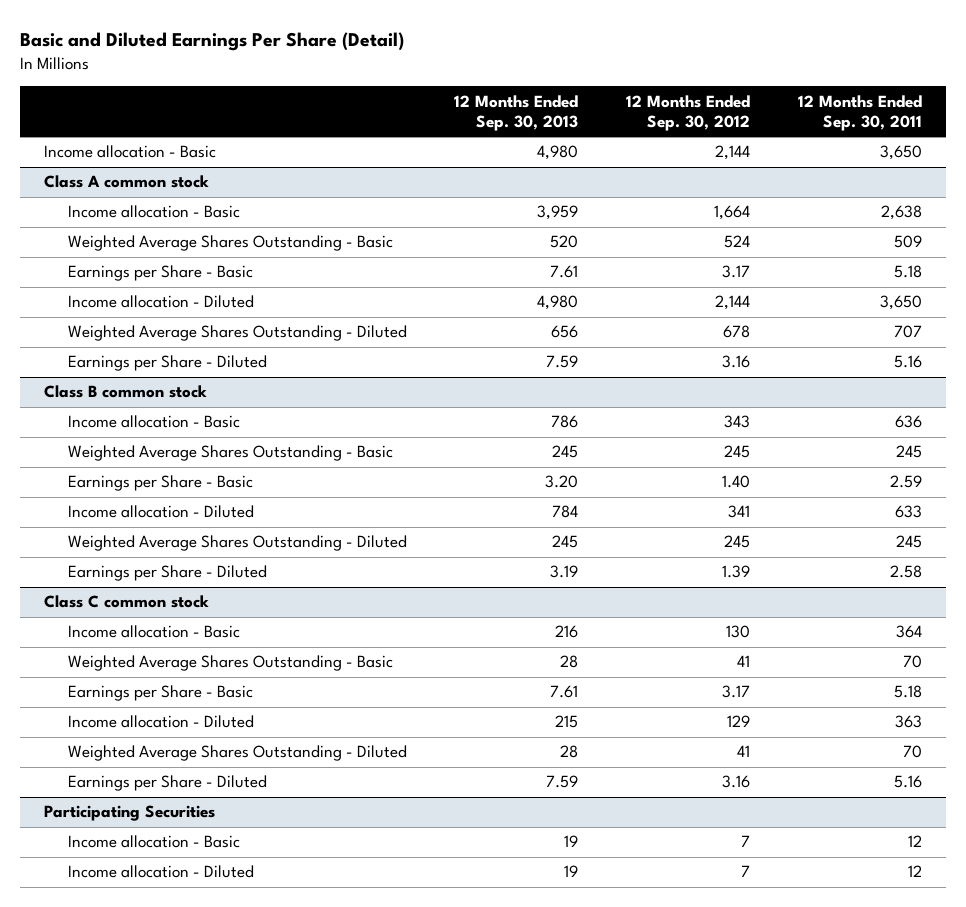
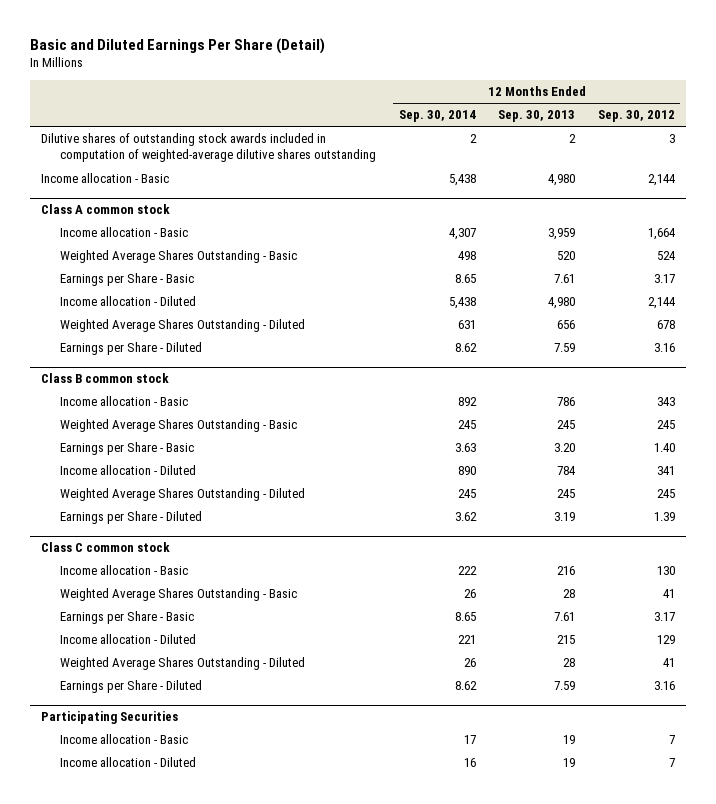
[798,94,923,131] 12 Months Ended Sep. 30, 2011 -> none
none -> [398,110,476,123] Sep. 30, 2014
none -> [41,133,377,163] Dilutive shares of outstanding stock awards included in computation of weighted-average dilutive shares outstanding

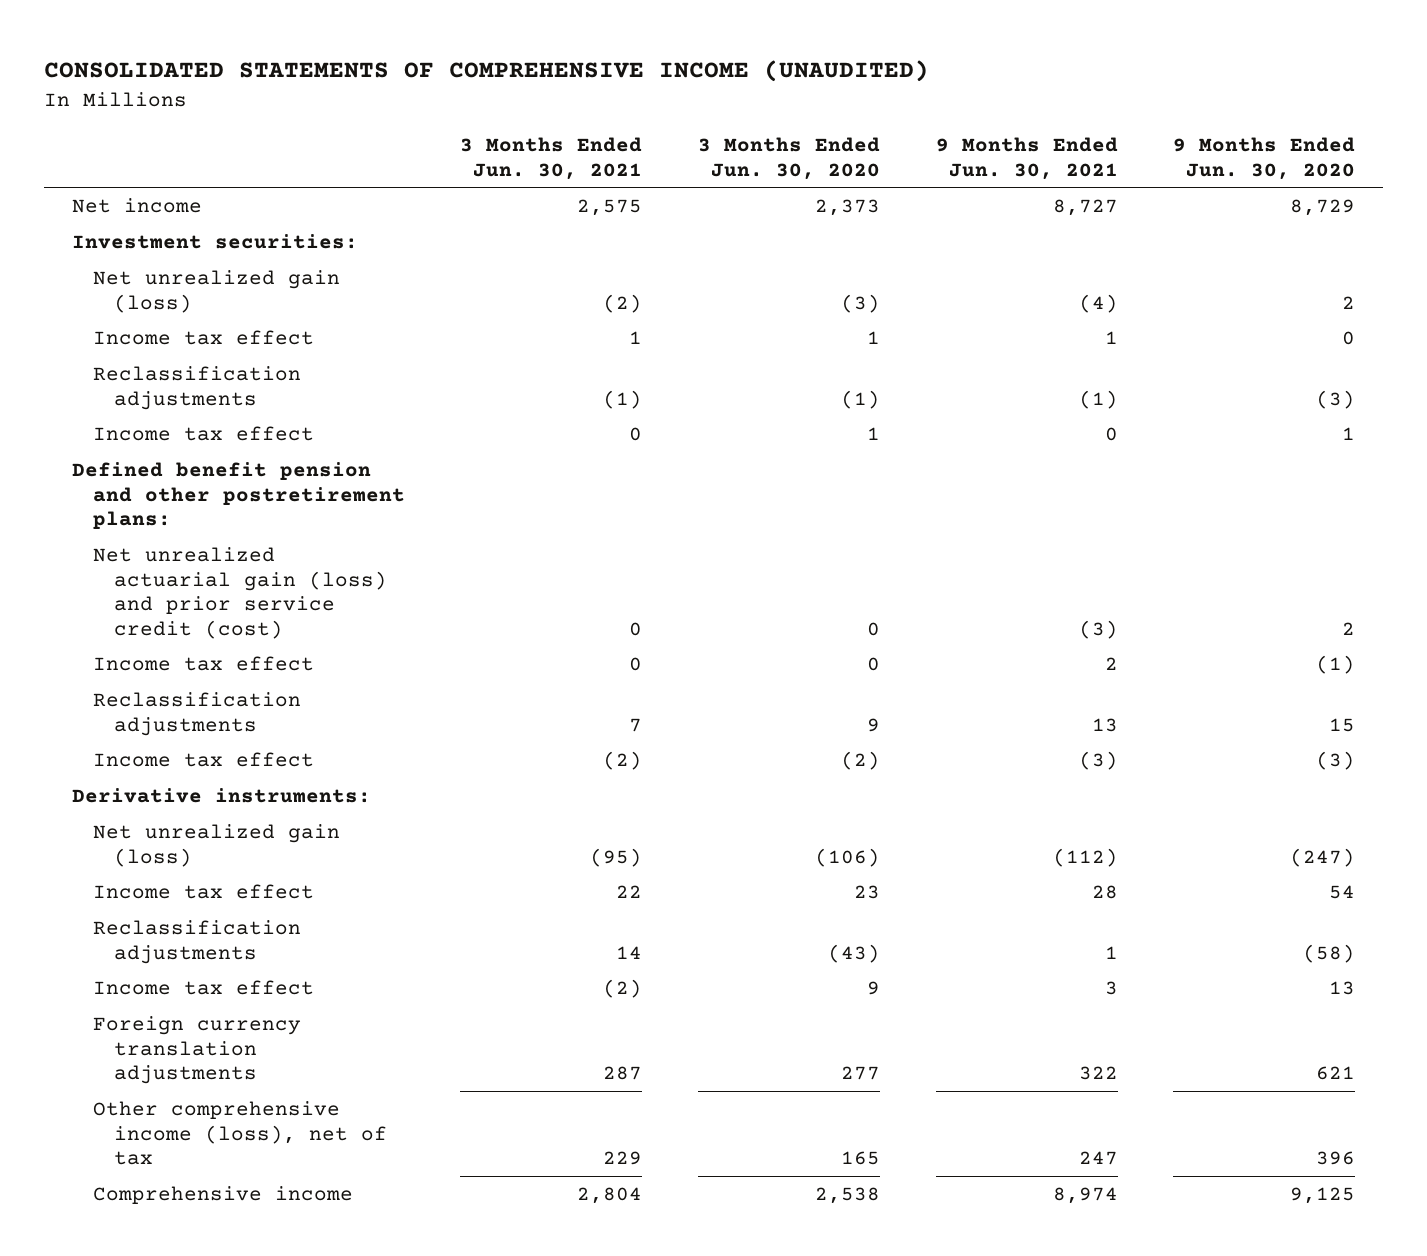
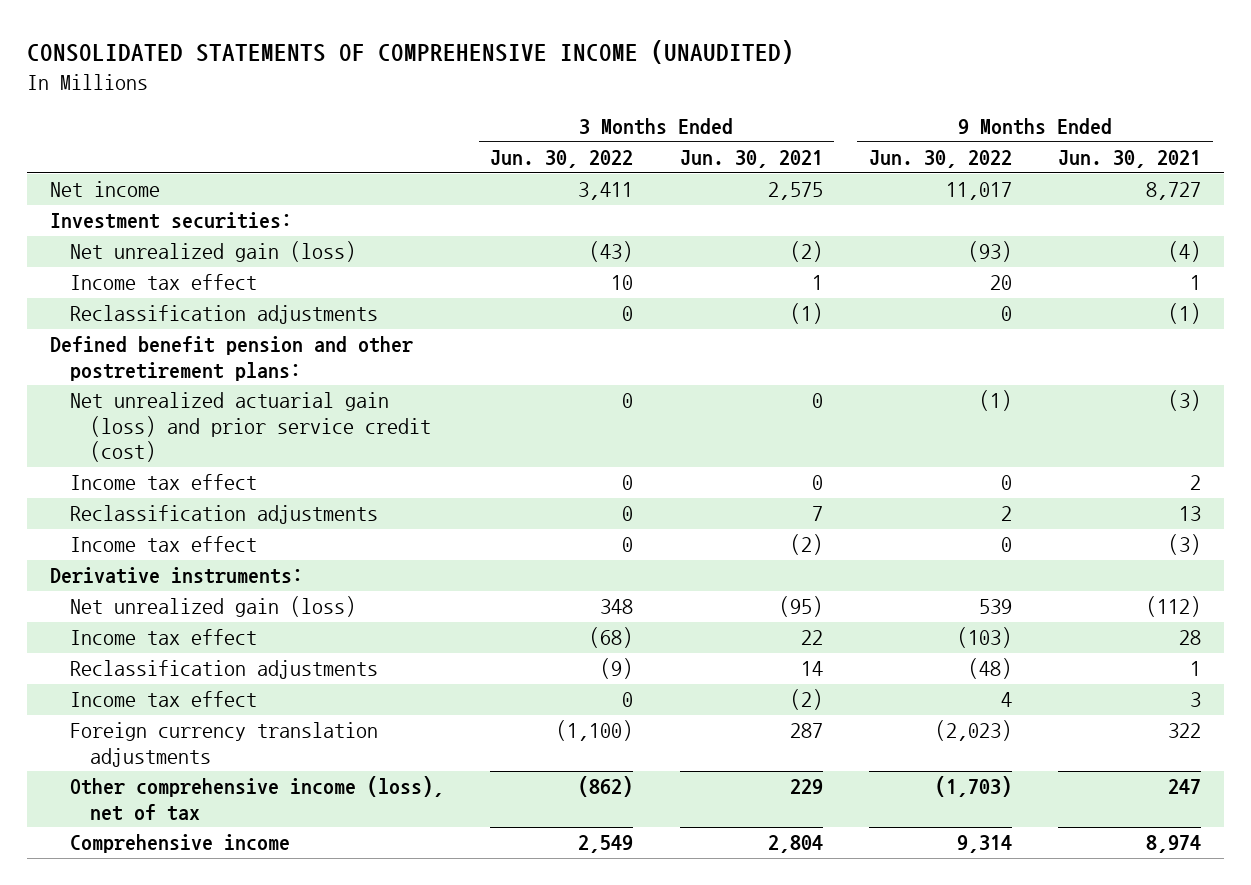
[697,137,880,180] 3 Months Ended Jun. 30, 2020 -> none
[1173,137,1356,180] 9 Months Ended Jun. 30, 2020 -> none
none -> [490,149,634,168] Jun. 30, 2022
none -> [868,149,1012,168] Jun. 30, 2022
[92,425,314,441] Income tax effect -> none

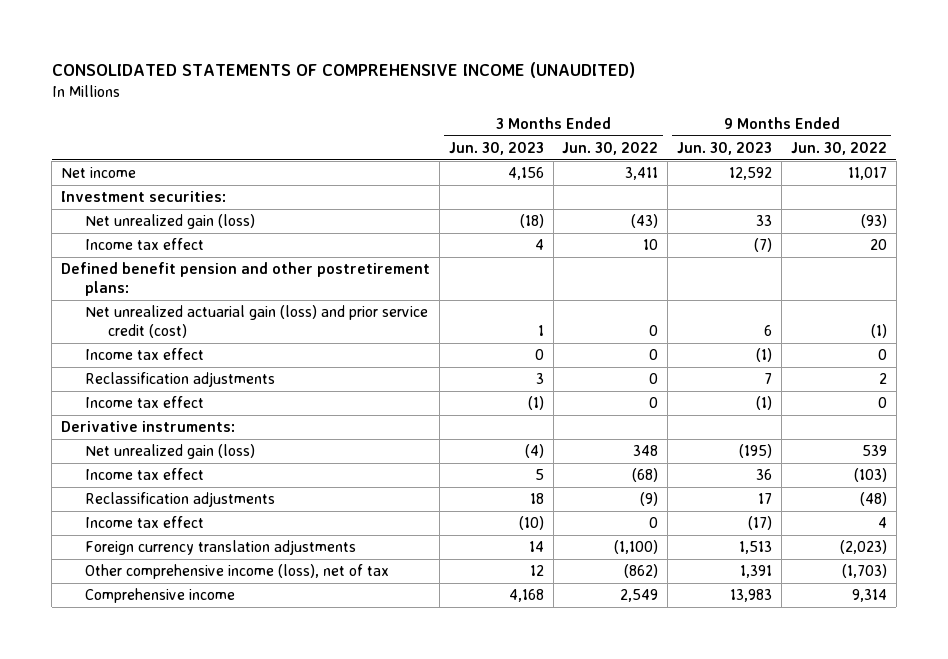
[679,149,823,168] Jun. 30, 2021 -> none
[1058,149,1202,168] Jun. 30, 2021 -> none
none -> [448,142,544,156] Jun. 30, 2023
none -> [677,142,773,156] Jun. 30, 2023
[69,305,378,325] Reclassification adjustments -> none

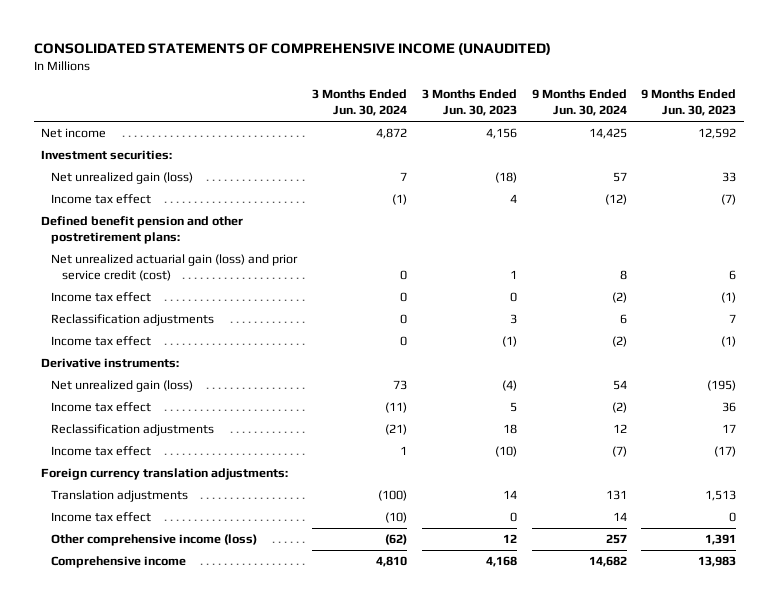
[562,142,659,156] Jun. 30, 2022 -> none
[790,142,887,156] Jun. 30, 2022 -> none
none -> [312,89,408,117] 3 Months Ended Jun. 30, 2024
none -> [531,89,627,117] 9 Months Ended Jun. 30, 2024
none -> [40,468,288,481] Foreign currency translation adjustments:
[84,540,356,556] Foreign currency translation adjustments -> [51,490,189,503] Translation adjustments
none -> [51,512,152,523] Income tax effect
[84,564,389,580] Other comprehensive income (loss), net of tax -> [51,534,258,547] Other comprehensive income (loss)

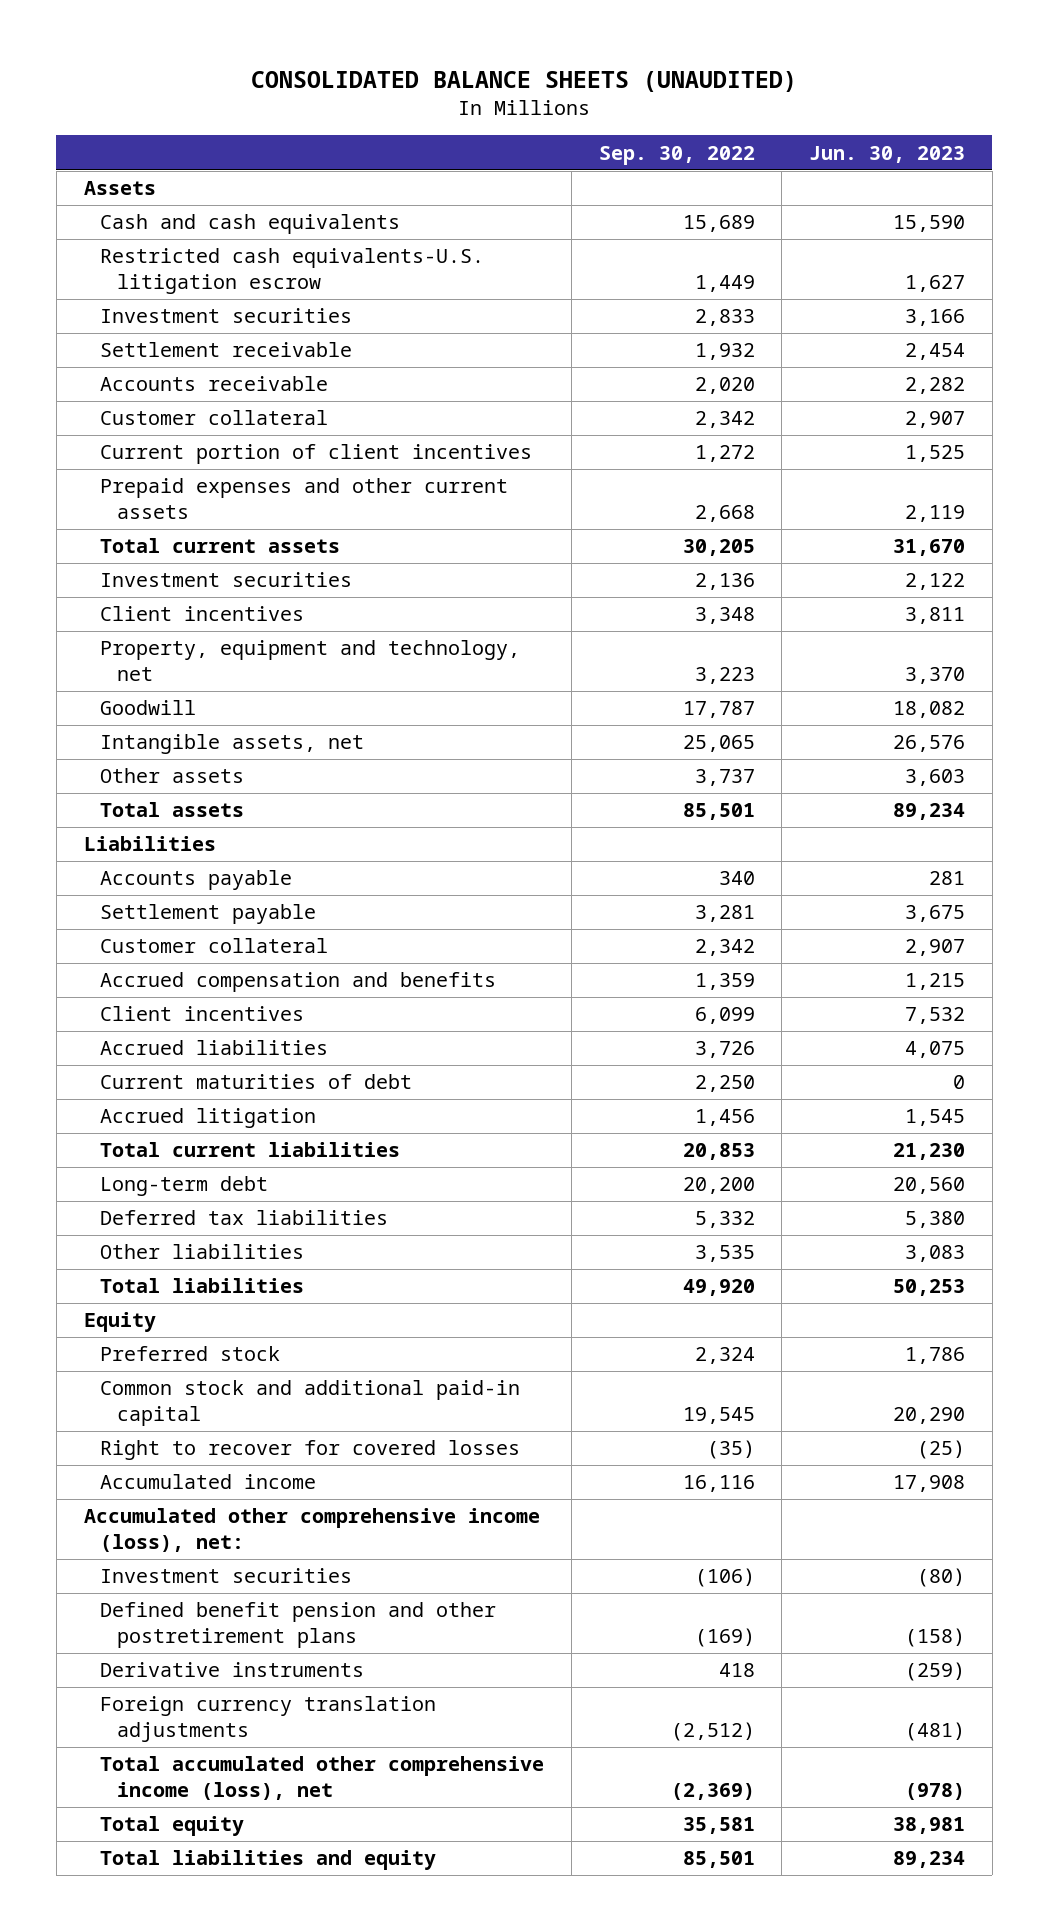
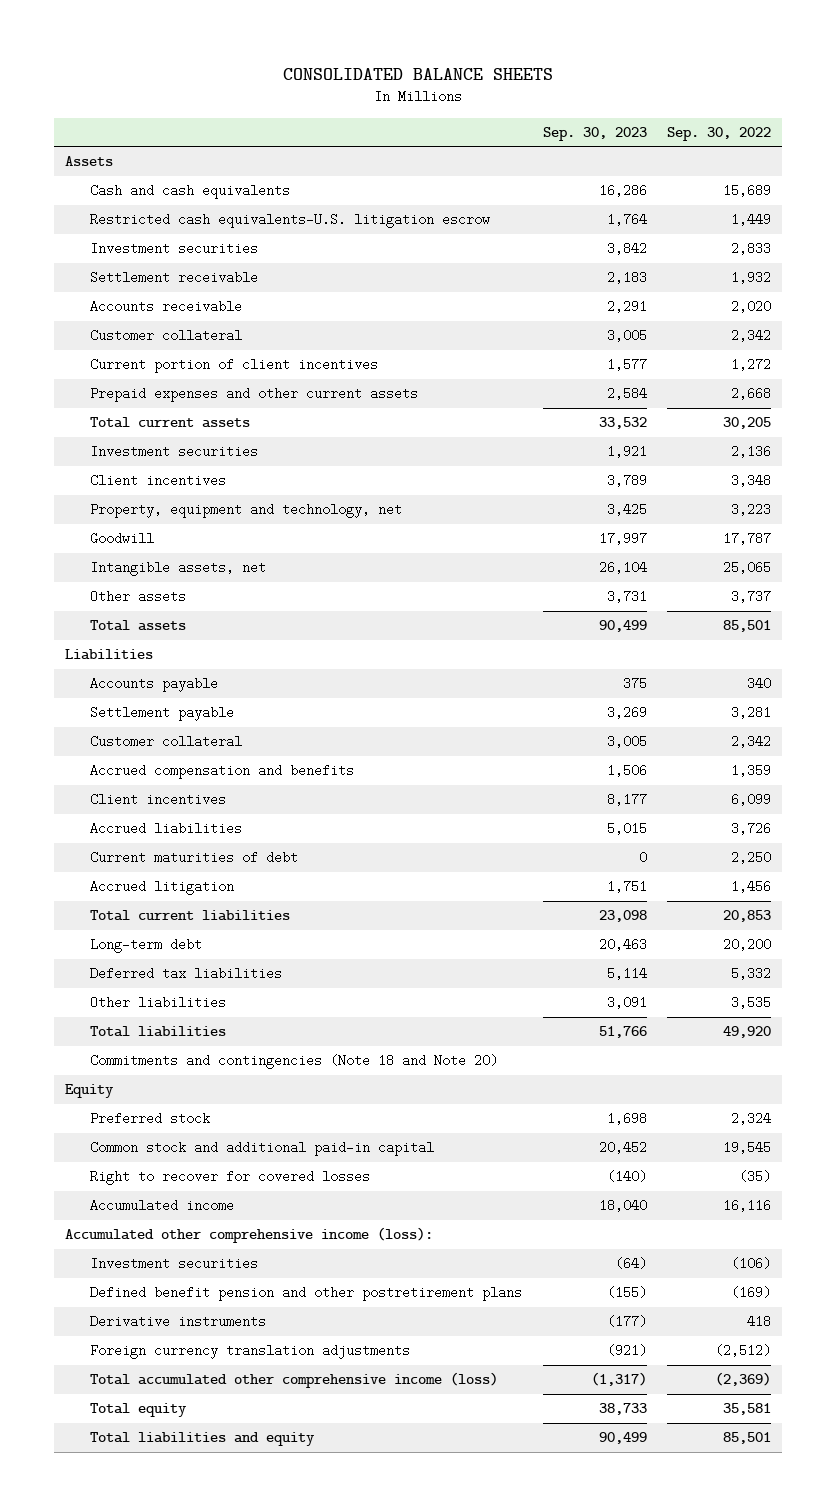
[251,70,798,92] CONSOLIDATED BALANCE SHEETS (UNAUDITED) -> [283,67,554,80] CONSOLIDATED BALANCE SHEETS
[809,145,966,163] Jun. 30, 2023 -> none
none -> [542,126,647,141] Sep. 30, 2023
none -> [89,1054,498,1070] Commitments and contingencies (Note 18 and Note 20)
[83,1508,540,1552] Accumulated other comprehensive income (loss), net: -> [64,1227,433,1244] Accumulated other comprehensive income (loss):
[100,1756,545,1800] Total accumulated other comprehensive income (loss), net -> [89,1372,498,1389] Total accumulated other comprehensive income (loss)

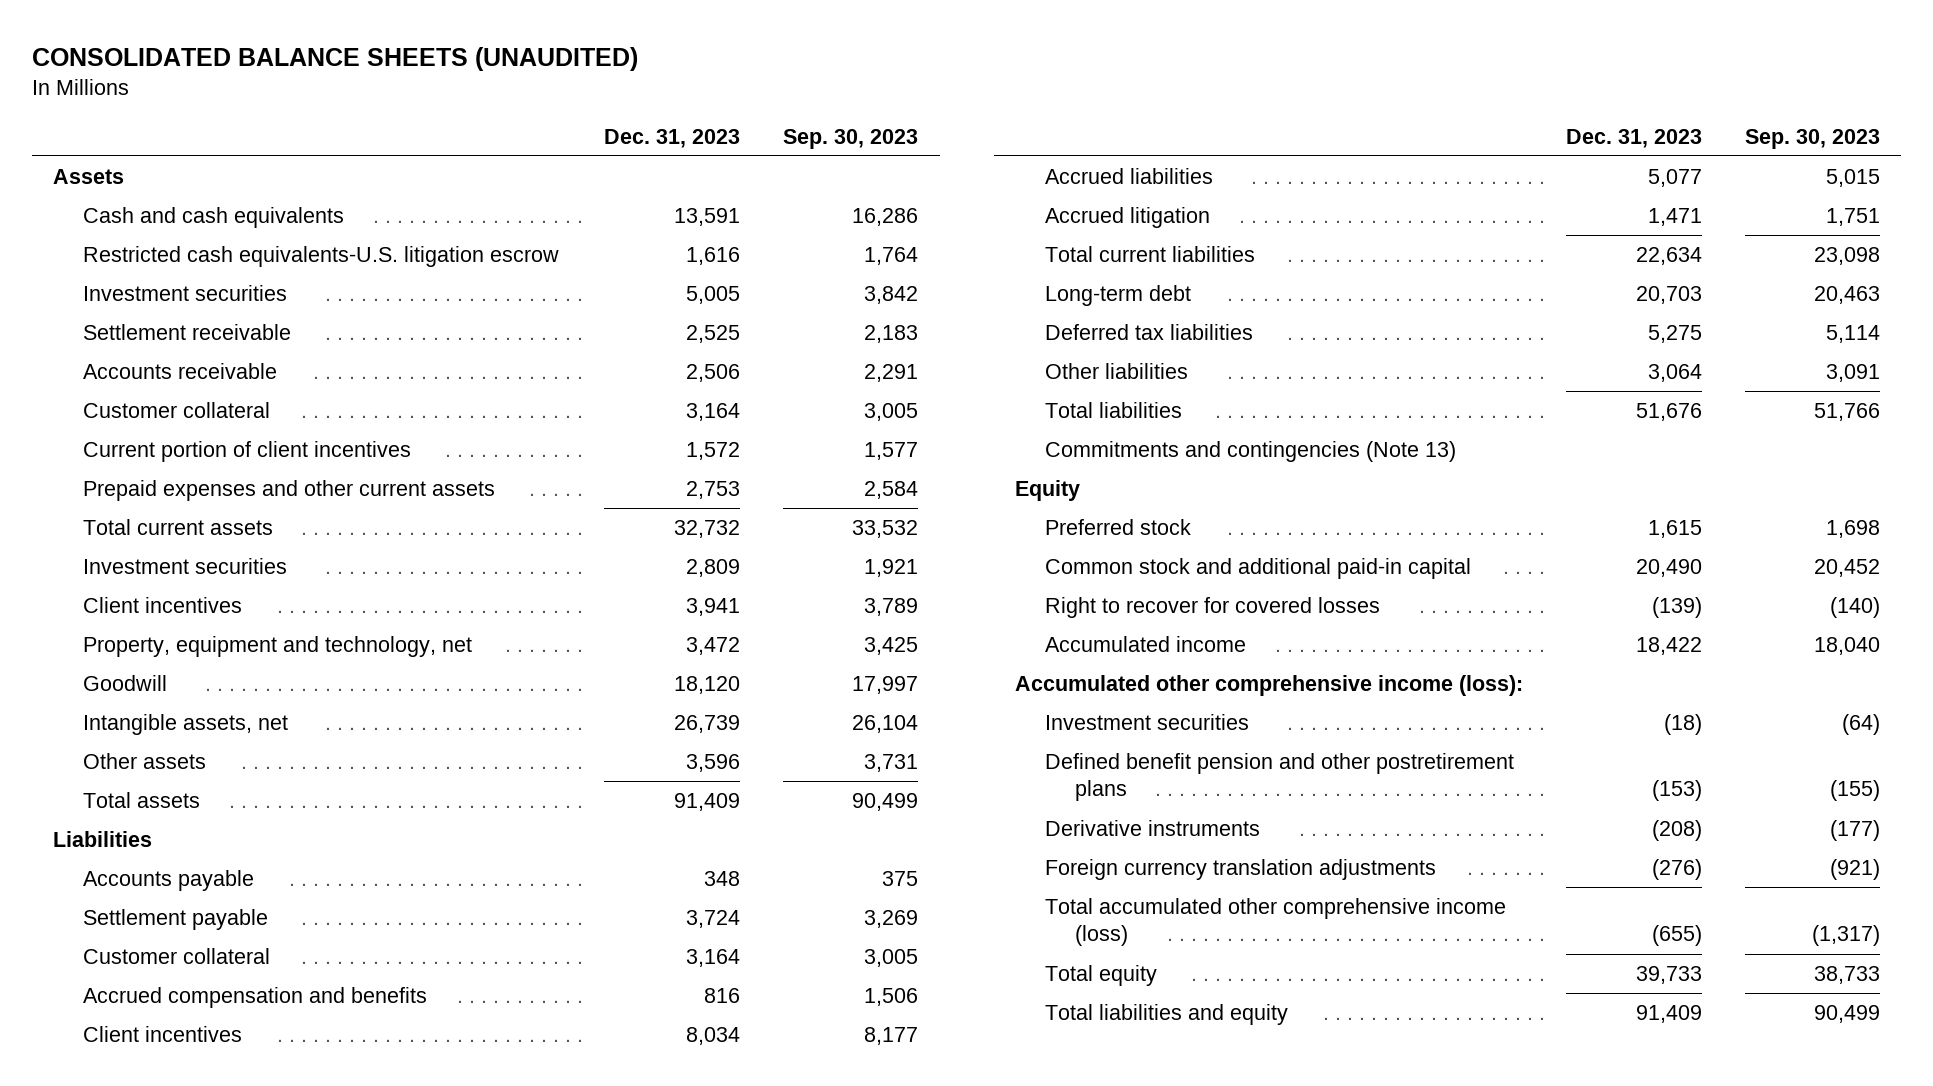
[283,67,554,80] CONSOLIDATED BALANCE SHEETS -> [31,46,638,71] CONSOLIDATED BALANCE SHEETS (UNAUDITED)
[667,126,772,141] Sep. 30, 2022 -> none
none -> [604,128,741,148] Dec. 31, 2023
[89,851,298,865] Current maturities of debt -> none
[89,1054,498,1070] Commitments and contingencies (Note 18 and Note 20) -> [1044,441,1456,463] Commitments and contingencies (Note 13)

